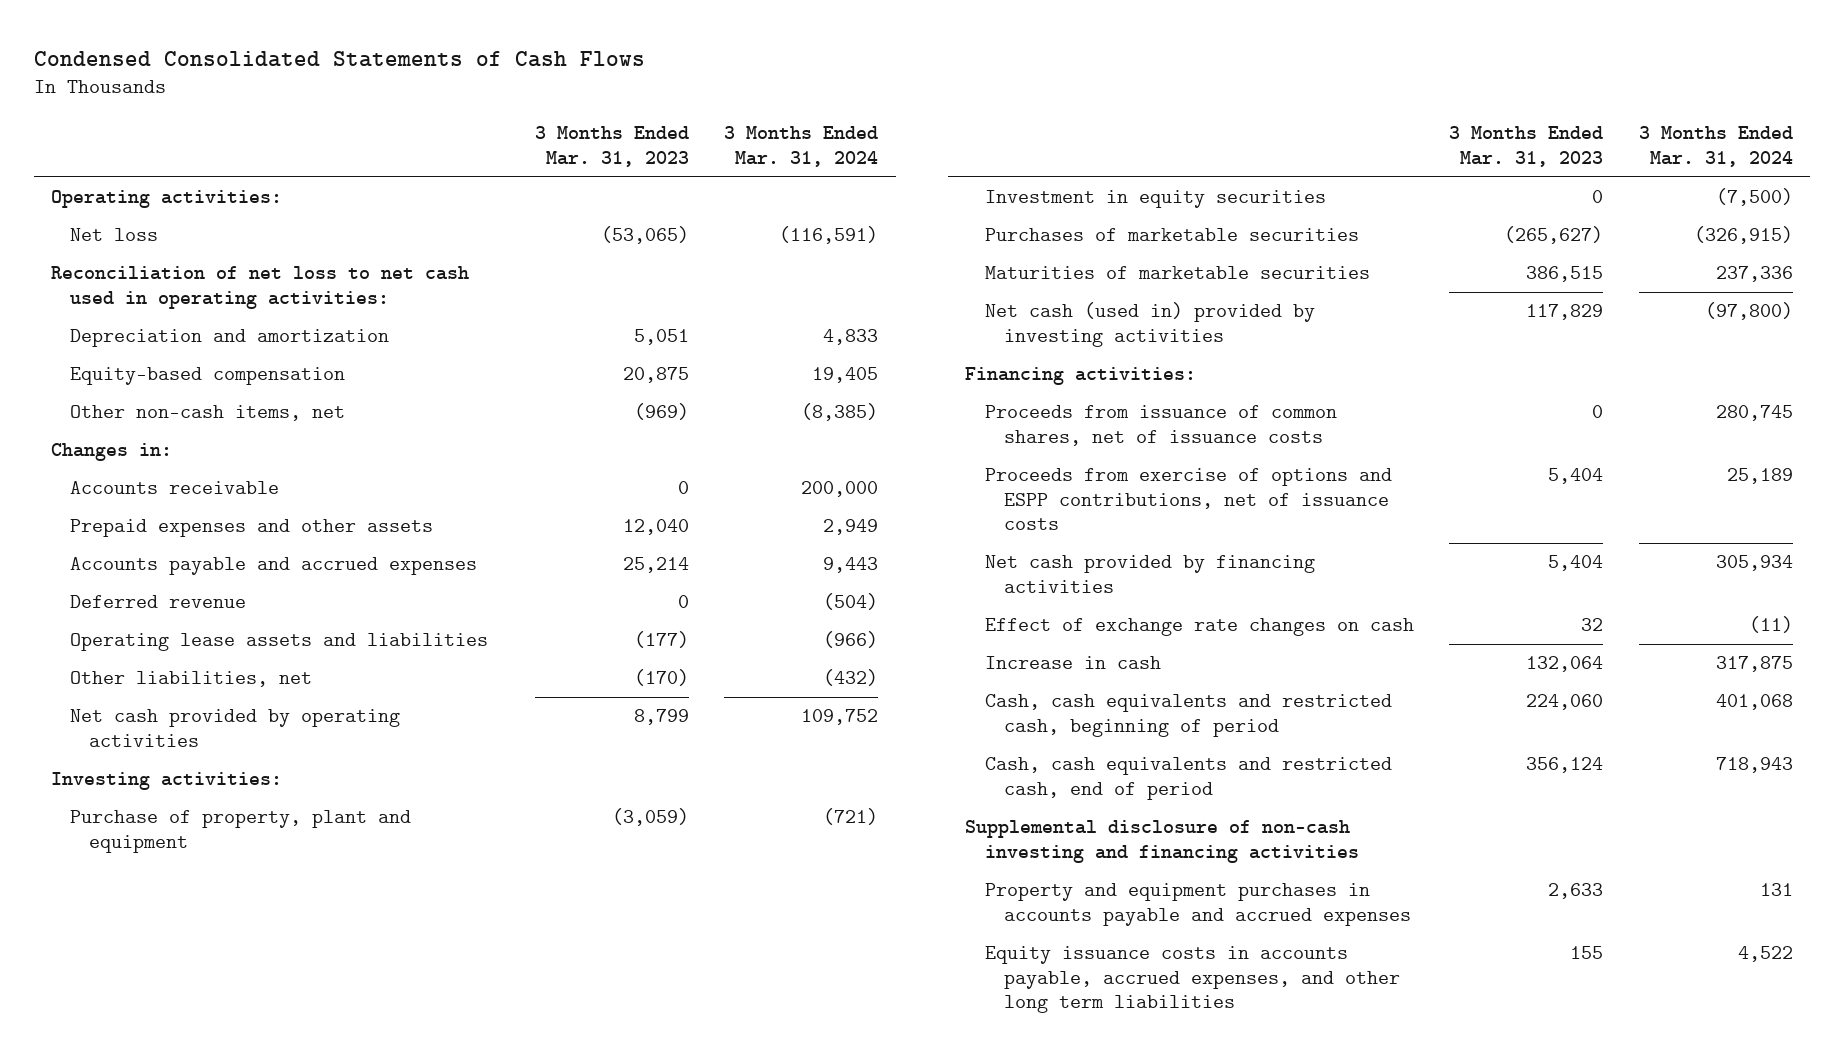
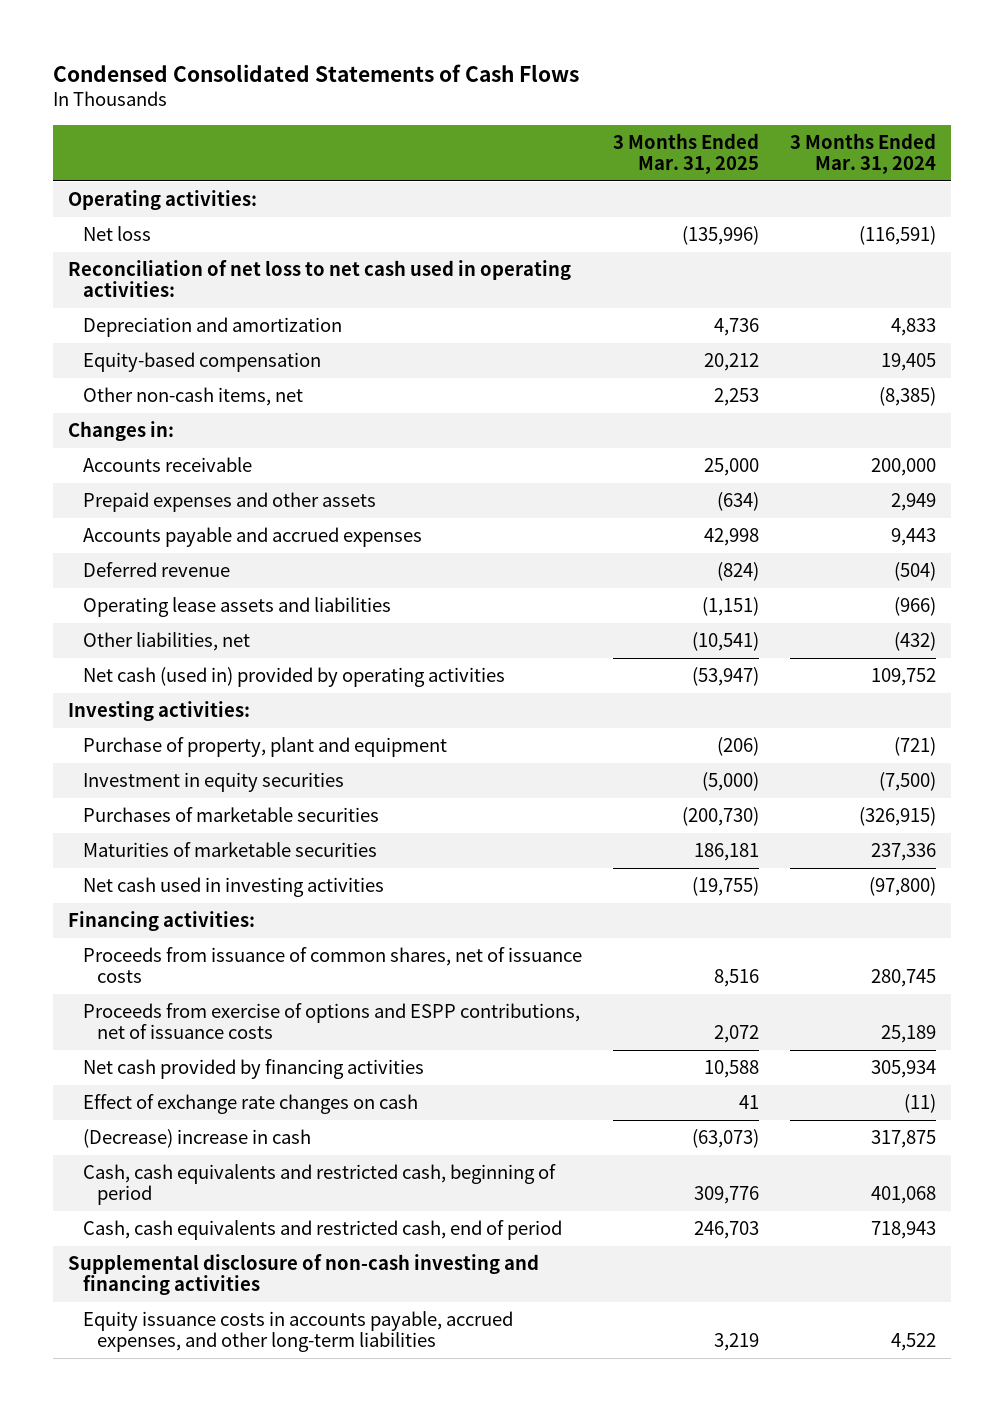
[534,126,689,167] 3 Months Ended Mar. 31, 2023 -> none
none -> [612,132,759,175] 3 Months Ended Mar. 31, 2025
[70,709,401,747] Net cash provided by operating activities -> [82,667,505,688] Net cash (used in) provided by operating activities
[984,302,1315,347] Net cash (used in) provided by investing activities -> [82,877,384,898] Net cash used in investing activities
[984,656,1161,670] Increase in cash -> [82,1129,311,1149] (Decrease) increase in cash
[984,883,1411,926] Property and equipment purchases in accounts payable and accrued expenses -> none
[984,946,1400,1014] Equity issuance costs in accounts payable, accrued expenses, and other long term liabilities -> [82,1311,513,1353] Equity issuance costs in accounts payable, accrued expenses, and other long-term liabilities

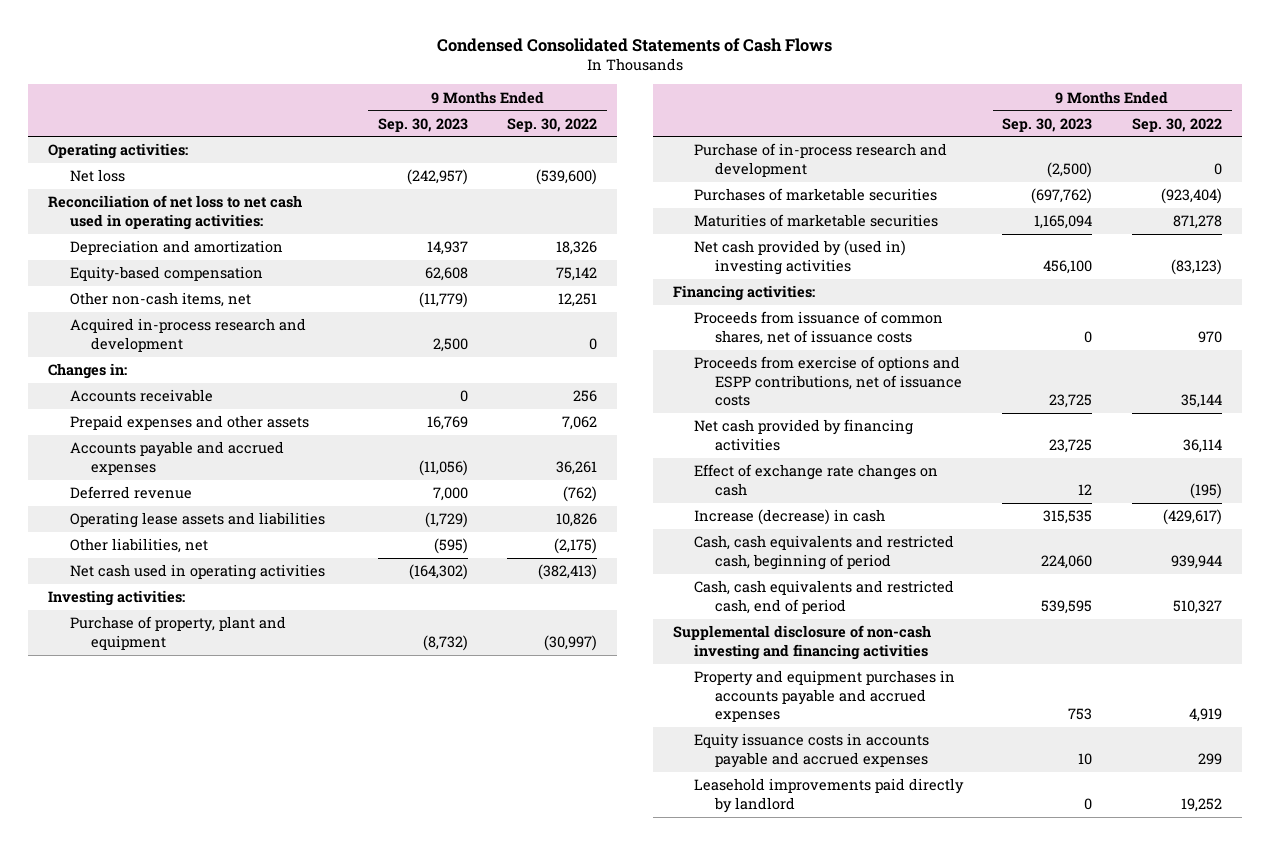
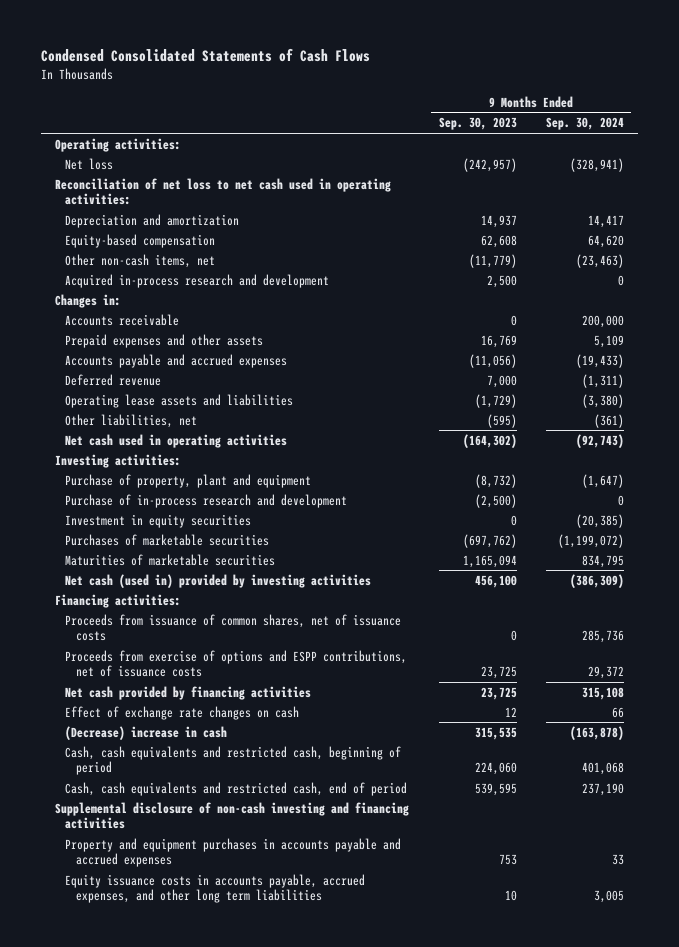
[507,117,598,132] Sep. 30, 2022 -> none
none -> [545,117,624,131] Sep. 30, 2024
none -> [65,513,252,528] Investment in equity securities
[694,240,907,275] Net cash provided by (used in) investing activities -> [65,573,372,588] Net cash (used in) provided by investing activities
[694,509,886,526] Increase (decrease) in cash -> [65,725,228,740] (Decrease) increase in cash
[694,778,965,813] Leasehold improvements paid directly by landlord -> none
[694,733,930,768] Equity issuance costs in accounts payable and accrued expenses -> [65,873,366,904] Equity issuance costs in accounts payable, accrued expenses, and other long term liabilities

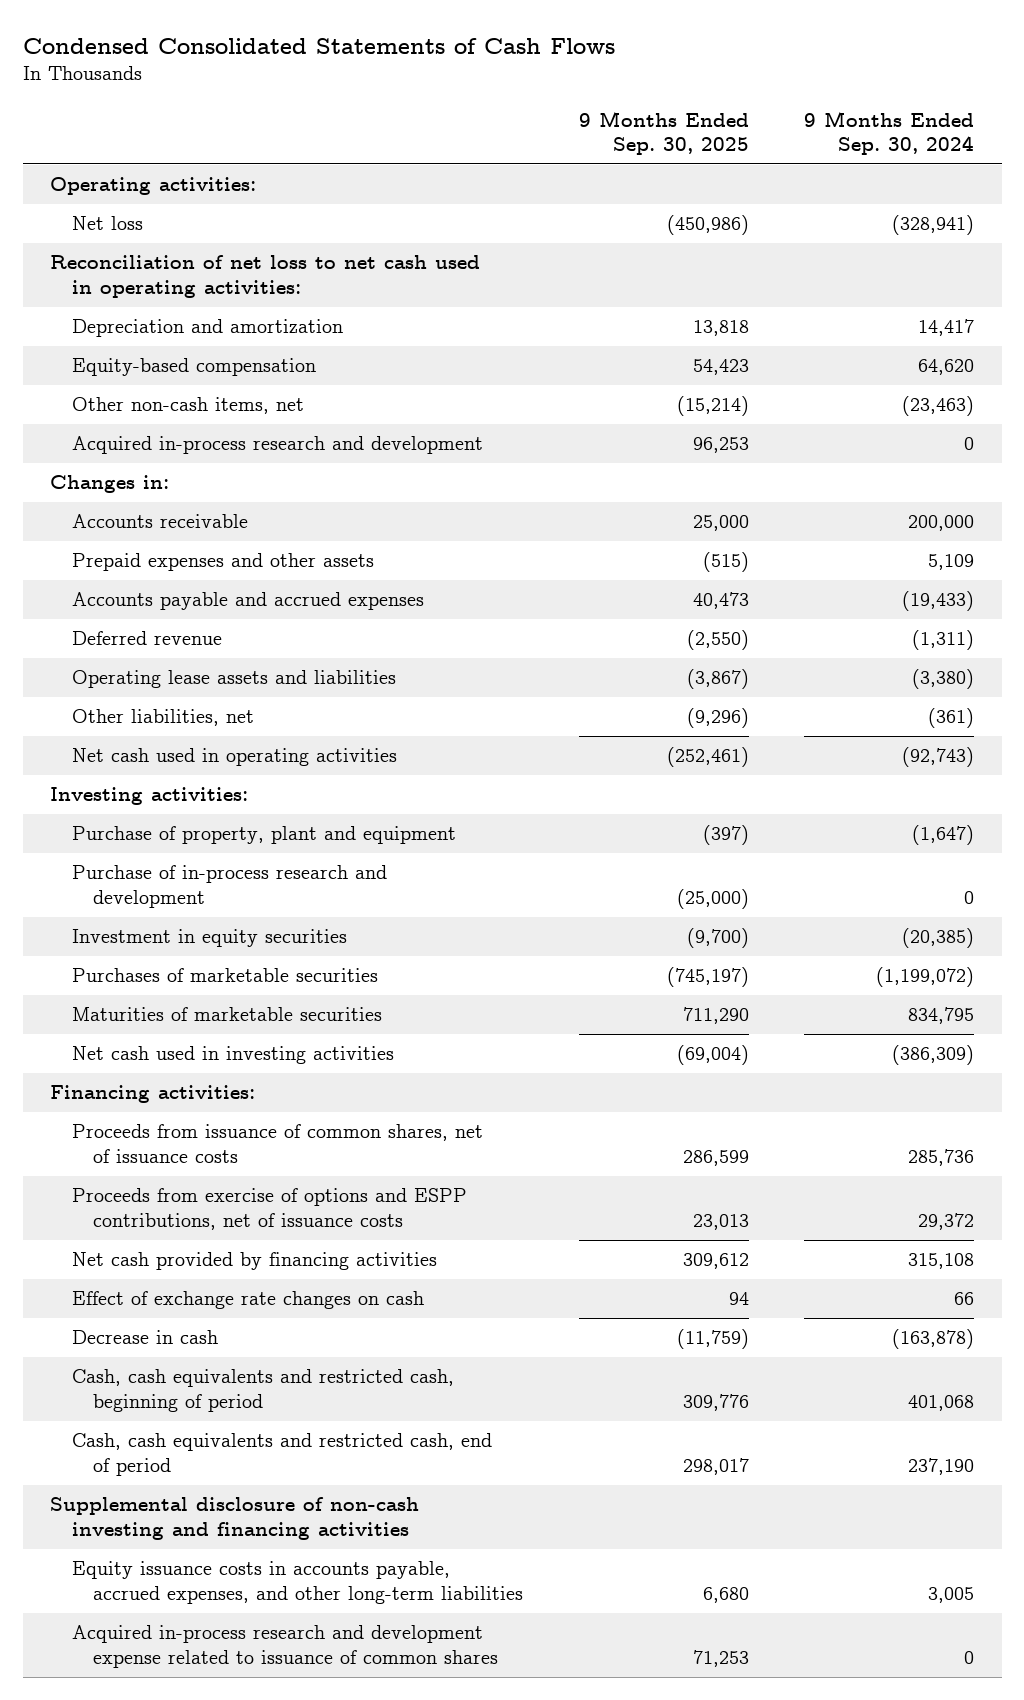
[438,117,517,131] Sep. 30, 2023 -> none
none -> [578,110,749,156] 9 Months Ended Sep. 30, 2025
[65,573,372,588] Net cash (used in) provided by investing activities -> [71,1046,394,1065] Net cash used in investing activities
[65,725,228,740] (Decrease) increase in cash -> [71,1330,218,1345] Decrease in cash
[65,837,402,868] Property and equipment purchases in accounts payable and accrued expenses -> none
[65,873,366,904] Equity issuance costs in accounts payable, accrued expenses, and other long term liabilities -> [71,1561,524,1604] Equity issuance costs in accounts payable, accrued expenses, and other long-term liabilities
none -> [71,1625,499,1668] Acquired in-process research and development expense related to issuance of common shares

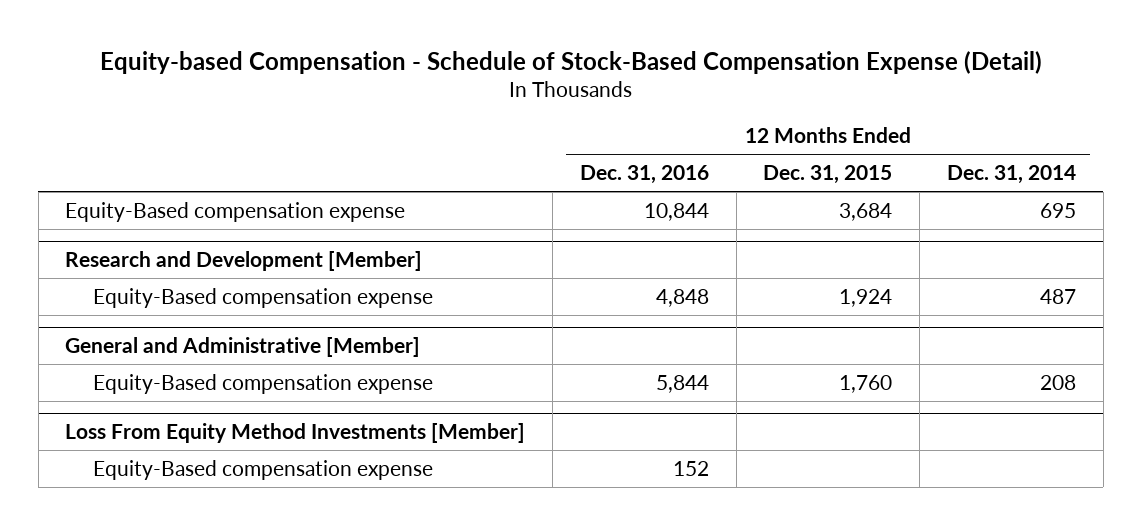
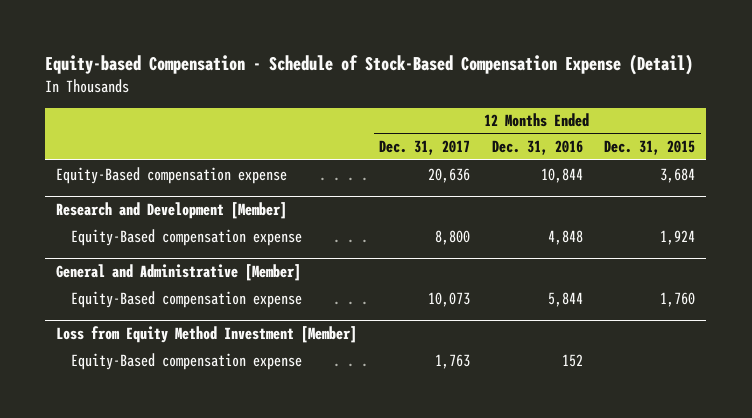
[946,165,1076,185] Dec. 31, 2014 -> none
none -> [378,140,470,156] Dec. 31, 2017
[65,422,526,443] Loss From Equity Method Investments [Member] -> [56,326,358,344] Loss from Equity Method Investment [Member]

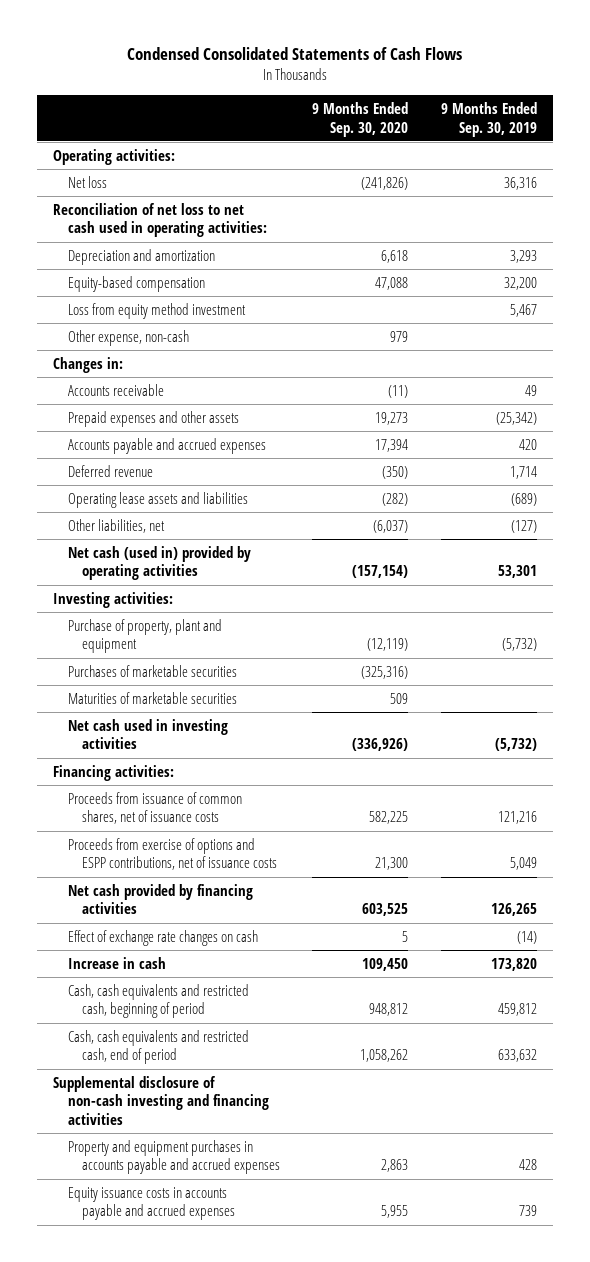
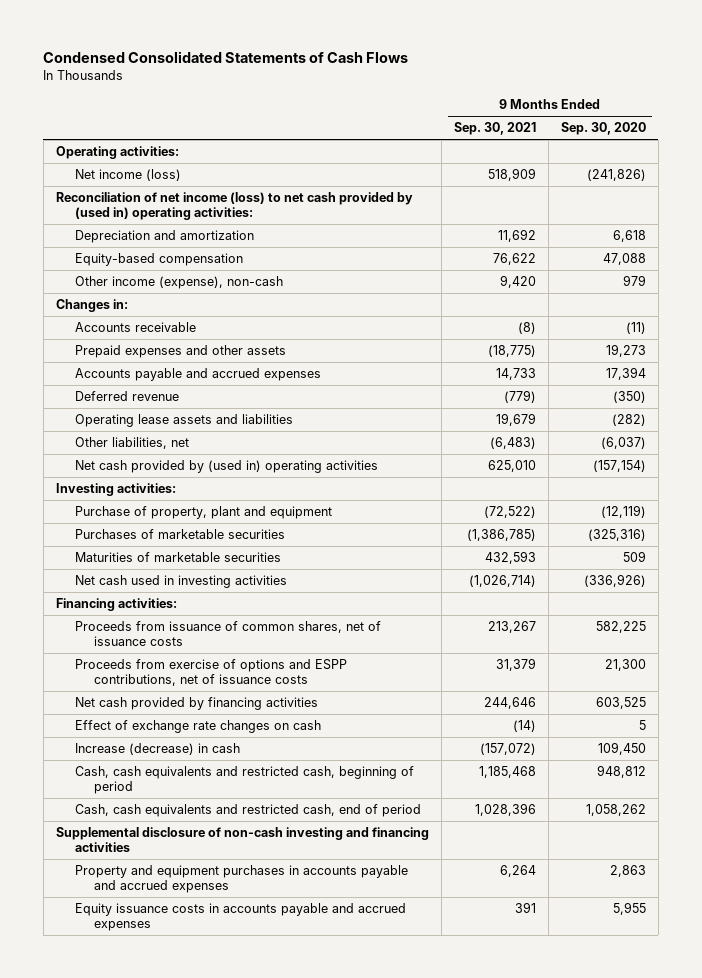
[441,102,538,137] 9 Months Ended Sep. 30, 2019 -> none
none -> [453,122,536,136] Sep. 30, 2021
[67,176,107,189] Net loss -> [74,169,181,182] Net income (loss)
[53,203,267,238] Reconciliation of net loss to net cash used in operating activities: -> [55,192,413,221] Reconciliation of net income (loss) to net cash provided by (used in) operating activities:
[67,303,246,320] Loss from equity method investment -> none
[67,330,189,347] Other expense, non-cash -> [74,276,283,290] Other income (expense), non-cash
[67,546,251,581] Net cash (used in) provided by operating activities -> [74,460,378,474] Net cash provided by (used in) operating activities
[67,957,166,970] Increase in cash -> [74,743,240,756] Increase (decrease) in cash

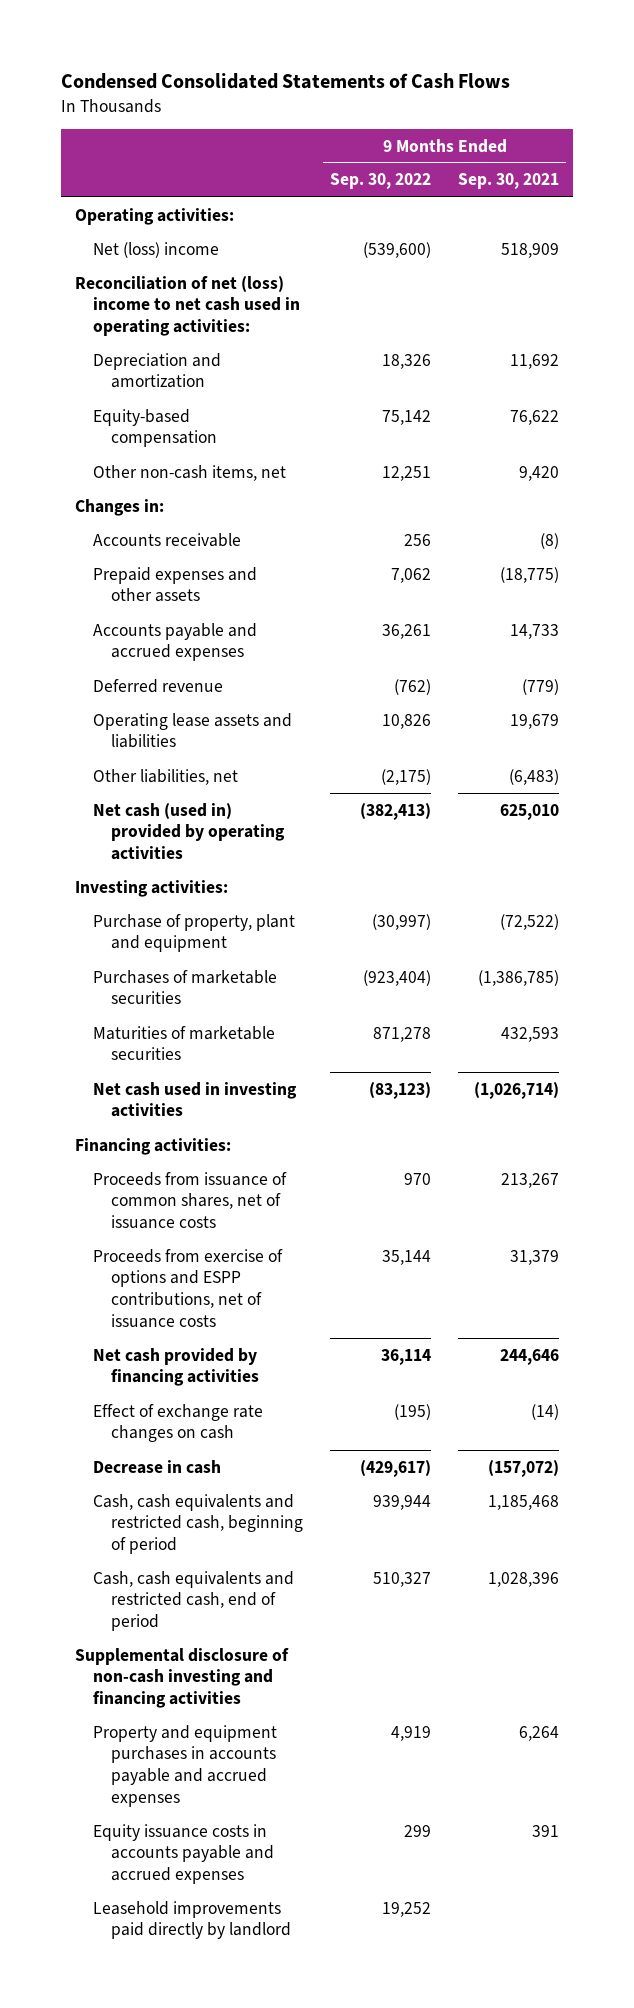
[560,122,646,136] Sep. 30, 2020 -> none
none -> [330,173,432,190] Sep. 30, 2022
[74,169,181,182] Net income (loss) -> [92,241,219,258] Net (loss) income
[55,192,413,221] Reconciliation of net income (loss) to net cash provided by (used in) operating activities: -> [74,275,300,337] Reconciliation of net (loss) income to net cash used in operating activities:
[74,276,283,290] Other income (expense), non-cash -> [92,464,286,481] Other non-cash items, net
[74,460,378,474] Net cash provided by (used in) operating activities -> [92,802,285,861] Net cash (used in) provided by operating activities
[74,743,240,756] Increase (decrease) in cash -> [92,1459,221,1474] Decrease in cash
none -> [92,1900,291,1940] Leasehold improvements paid directly by landlord

